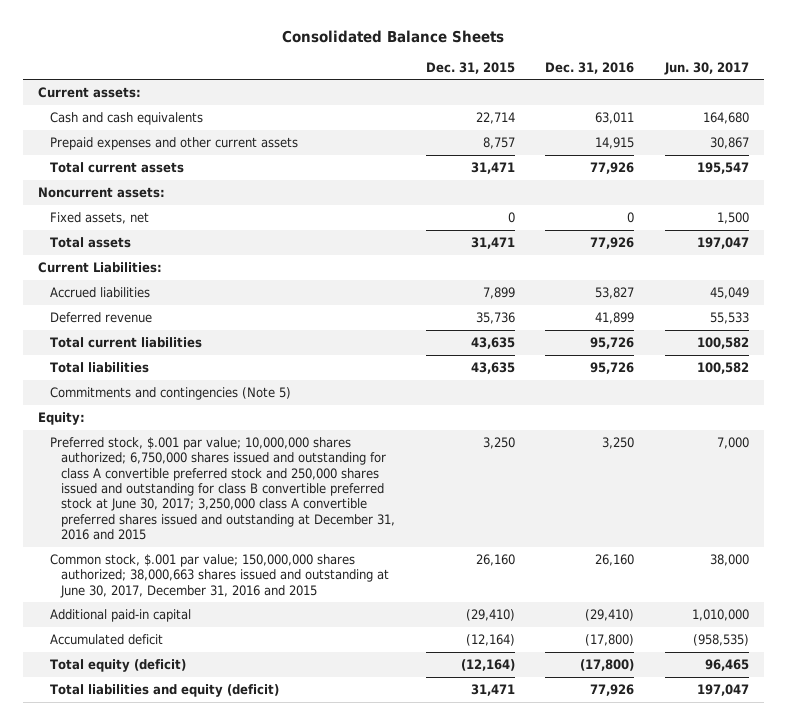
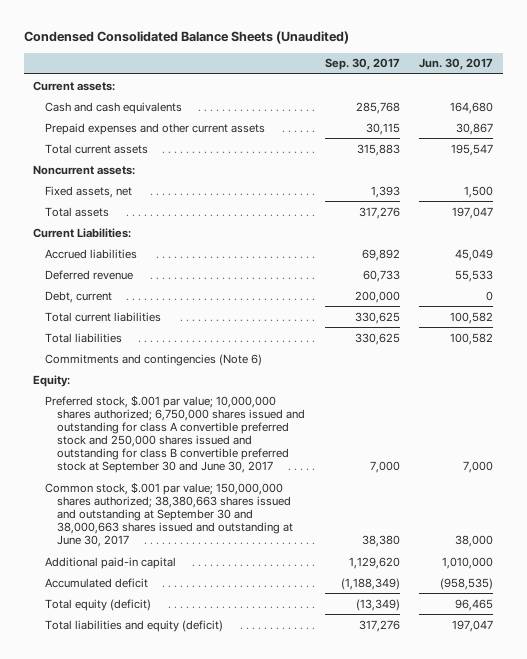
[282,30,505,44] Consolidated Balance Sheets -> [23,31,349,45] Condensed Consolidated Balance Sheets (Unaudited)
[425,61,515,74] Dec. 31, 2015 -> none
[545,61,635,74] Dec. 31, 2016 -> none
none -> [324,58,400,71] Sep. 30, 2017
none -> [45,290,113,303] Debt, current
[49,386,291,400] Commitments and contingencies (Note 5) -> [45,353,263,366] Commitments and contingencies (Note 6)
[49,436,396,540] Preferred stock, $.001 par value; 10,000,000 shares authorized; 6,750,000 shares issued and outstanding for class A convertible preferred stock and 250,000 shares issued and outstanding for class B convertible preferred stock at June 30, 2017; 3,250,000 class A convertible preferred shares issued and outstanding at December 31, 2016 and 2015 -> [45,394,306,473] Preferred stock, $.001 par value; 10,000,000 shares authorized; 6,750,000 shares issued and outstanding for class A convertible preferred stock and 250,000 shares issued and outstanding for class B convertible preferred stock at September 30 and June 30, 2017
[49,553,390,598] Common stock, $.001 par value; 150,000,000 shares authorized; 38,000,663 shares issued and outstanding at June 30, 2017, December 31, 2016 and 2015 -> [45,481,294,547] Common stock, $.001 par value; 150,000,000 shares authorized; 38,380,663 shares issued and outstanding at September 30 and 38,000,663 shares issued and outstanding at June 30, 2017

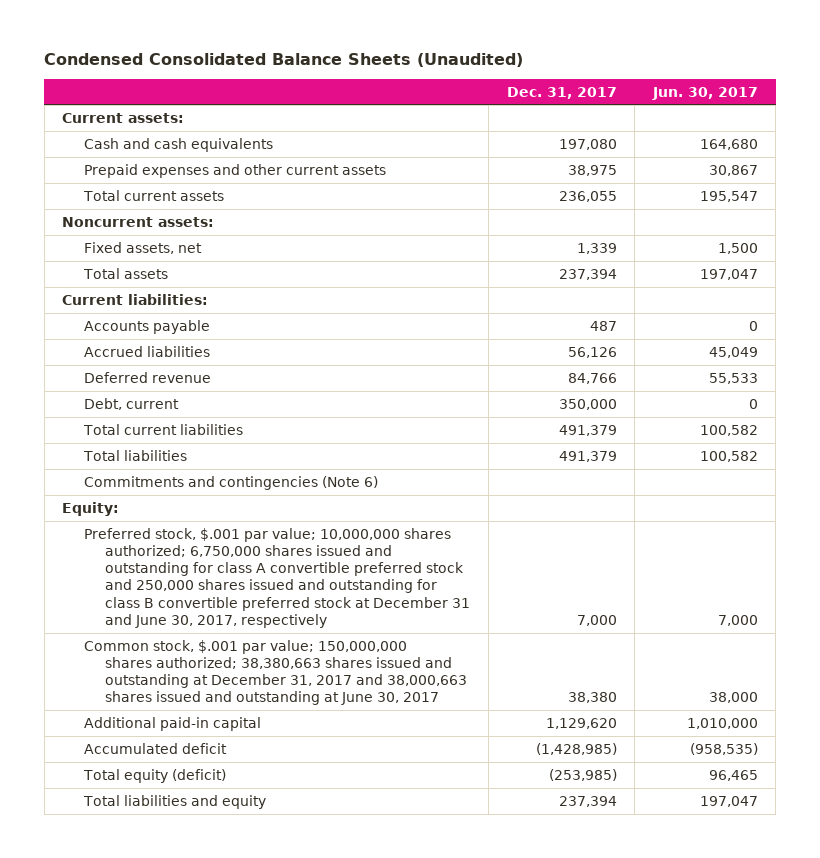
[324,58,400,71] Sep. 30, 2017 -> none
none -> [506,86,617,99] Dec. 31, 2017
[33,227,132,238] Current Liabilities: -> [62,293,209,305] Current liabilities:
none -> [83,319,210,334] Accounts payable
[45,394,306,473] Preferred stock, $.001 par value; 10,000,000 shares authorized; 6,750,000 shares issued and outstanding for class A convertible preferred stock and 250,000 shares issued and outstanding for class B convertible preferred stock at September 30 and June 30, 2017 -> [83,527,471,628] Preferred stock, $.001 par value; 10,000,000 shares authorized; 6,750,000 shares issued and outstanding for class A convertible preferred stock and 250,000 shares issued and outstanding for class B convertible preferred stock at December 31 and June 30, 2017, respectively
[45,481,294,547] Common stock, $.001 par value; 150,000,000 shares authorized; 38,380,663 shares issued and outstanding at September 30 and 38,000,663 shares issued and outstanding at June 30, 2017 -> [83,639,468,706] Common stock, $.001 par value; 150,000,000 shares authorized; 38,380,663 shares issued and outstanding at December 31, 2017 and 38,000,663 shares issued and outstanding at June 30, 2017
[45,619,224,632] Total liabilities and equity (deficit) -> [82,794,266,809] Total liabilities and equity

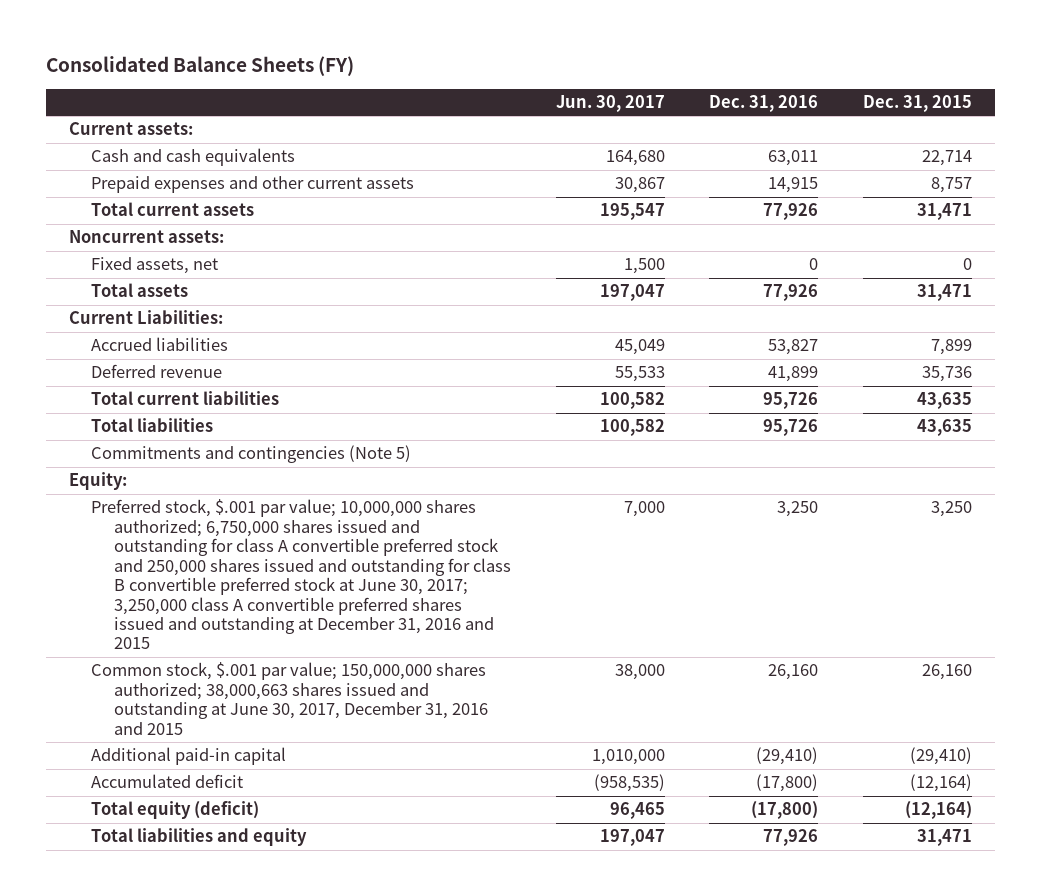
[44,53,524,68] Condensed Consolidated Balance Sheets (Unaudited) -> [46,56,355,77] Consolidated Balance Sheets (FY)
[506,86,617,99] Dec. 31, 2017 -> none
none -> [709,95,819,113] Dec. 31, 2016
none -> [863,95,973,113] Dec. 31, 2015
[83,319,210,334] Accounts payable -> none
[62,293,209,305] Current liabilities: -> [68,310,223,325] Current Liabilities:
[83,397,179,410] Debt, current -> none
[83,475,378,490] Commitments and contingencies (Note 6) -> [91,445,412,464] Commitments and contingencies (Note 5)
[83,527,471,628] Preferred stock, $.001 par value; 10,000,000 shares authorized; 6,750,000 shares issued and outstanding for class A convertible preferred stock and 250,000 shares issued and outstanding for class B convertible preferred stock at December 31 and June 30, 2017, respectively -> [91,499,511,650] Preferred stock, $.001 par value; 10,000,000 shares authorized; 6,750,000 shares issued and outstanding for class A convertible preferred stock and 250,000 shares issued and outstanding for class B convertible preferred stock at June 30, 2017; 3,250,000 class A convertible preferred shares issued and outstanding at December 31, 2016 and 2015
[83,639,468,706] Common stock, $.001 par value; 150,000,000 shares authorized; 38,380,663 shares issued and outstanding at December 31, 2017 and 38,000,663 shares issued and outstanding at June 30, 2017 -> [91,662,488,735] Common stock, $.001 par value; 150,000,000 shares authorized; 38,000,663 shares issued and outstanding at June 30, 2017, December 31, 2016 and 2015

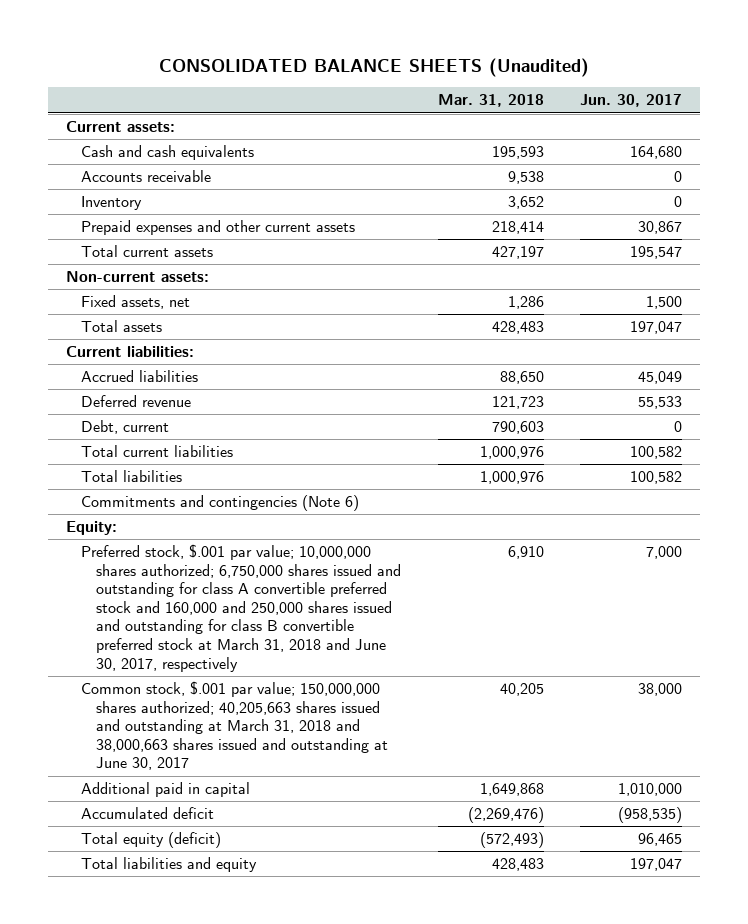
[46,56,355,77] Consolidated Balance Sheets (FY) -> [159,57,590,77] CONSOLIDATED BALANCE SHEETS (Unaudited)
[709,95,819,113] Dec. 31, 2016 -> none
[863,95,973,113] Dec. 31, 2015 -> none
none -> [437,94,544,108] Mar. 31, 2018
none -> [81,170,212,183] Accounts receivable
none -> [81,196,143,211] Inventory
[68,230,224,244] Noncurrent assets: -> [66,271,210,283] Non-current assets:
[68,310,223,325] Current Liabilities: -> [66,346,195,358] Current liabilities:
none -> [81,420,170,435] Debt, current
[91,445,412,464] Commitments and contingencies (Note 5) -> [81,495,360,512] Commitments and contingencies (Note 6)
[91,499,511,650] Preferred stock, $.001 par value; 10,000,000 shares authorized; 6,750,000 shares issued and outstanding for class A convertible preferred stock and 250,000 shares issued and outstanding for class B convertible preferred stock at June 30, 2017; 3,250,000 class A convertible preferred shares issued and outstanding at December 31, 2016 and 2015 -> [81,544,402,672] Preferred stock, $.001 par value; 10,000,000 shares authorized; 6,750,000 shares issued and outstanding for class A convertible preferred stock and 160,000 and 250,000 shares issued and outstanding for class B convertible preferred stock at March 31, 2018 and June 30, 2017, respectively
[91,662,488,735] Common stock, $.001 par value; 150,000,000 shares authorized; 38,000,663 shares issued and outstanding at June 30, 2017, December 31, 2016 and 2015 -> [81,681,389,771] Common stock, $.001 par value; 150,000,000 shares authorized; 40,205,663 shares issued and outstanding at March 31, 2018 and 38,000,663 shares issued and outstanding at June 30, 2017
[91,747,287,766] Additional paid-in capital -> [81,782,251,798] Additional paid in capital

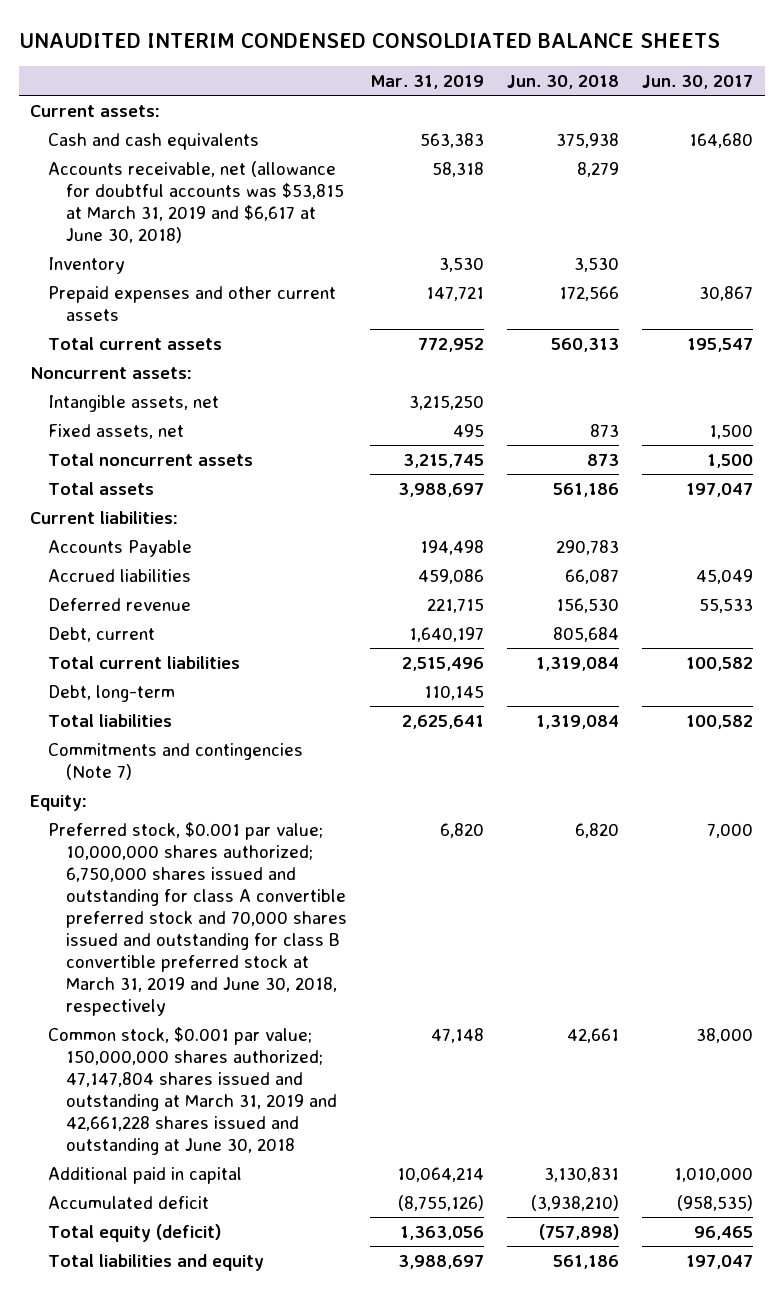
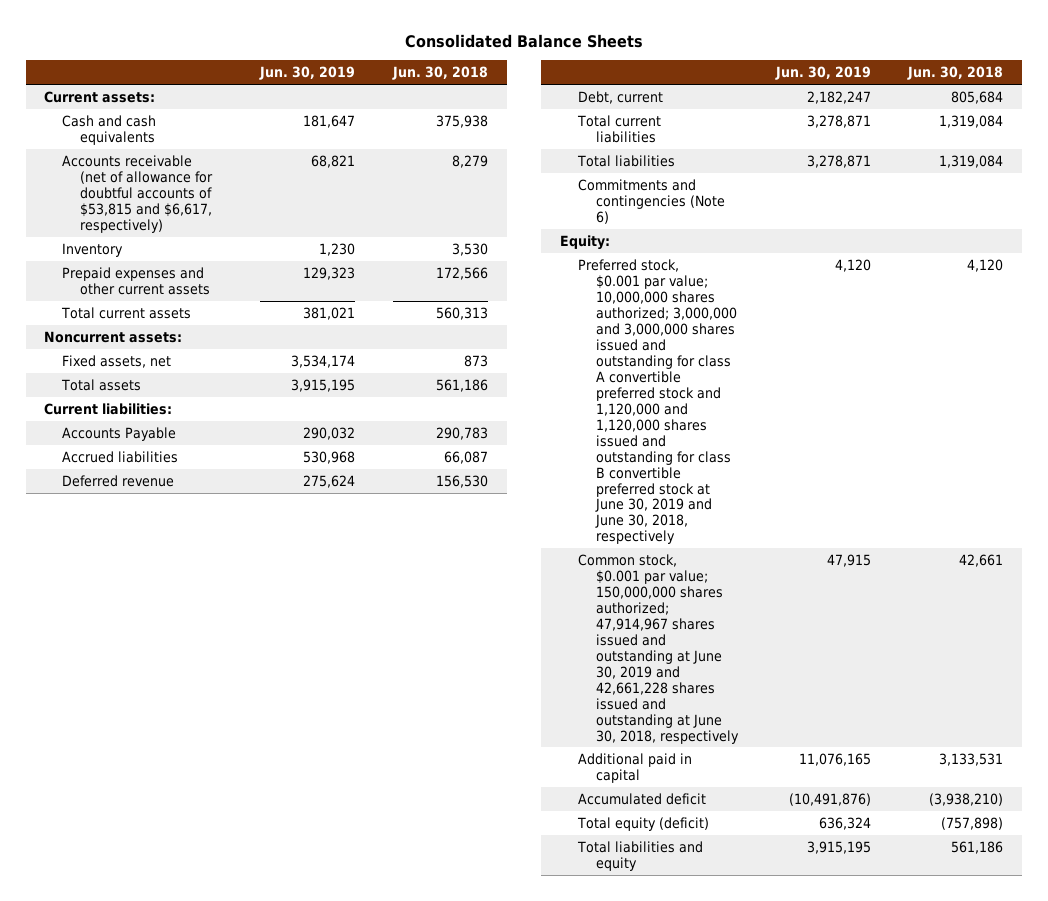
[18,32,720,48] UNAUDITED INTERIM CONDENSED CONSOLDIATED BALANCE SHEETS -> [404,33,643,48] Consolidated Balance Sheets
[370,75,485,90] Mar. 31, 2019 -> none
[642,75,754,90] Jun. 30, 2017 -> none
none -> [259,66,356,81] Jun. 30, 2019
[48,160,345,243] Accounts receivable, net (allowance for doubtful accounts was $53,815 at March 31, 2019 and $6,617 at June 30, 2018) -> [62,154,214,233] Accounts receivable (net of allowance for doubtful accounts of $53,815 and $6,617, respectively)
[48,394,220,412] Intangible assets, net -> none
[48,452,254,466] Total noncurrent assets -> none
[48,684,176,702] Debt, long-term -> none
[48,742,304,780] Commitments and contingencies (Note 7) -> [577,178,725,224] Commitments and contingencies (Note 6)
[48,821,348,1016] Preferred stock, $0.001 par value; 10,000,000 shares authorized; 6,750,000 shares issued and outstanding for class A convertible preferred stock and 70,000 shares issued and outstanding for class B convertible preferred stock at March 31, 2019 and June 30, 2018, respectively -> [577,258,737,545] Preferred stock, $0.001 par value; 10,000,000 shares authorized; 3,000,000 and 3,000,000 shares issued and outstanding for class A convertible preferred stock and 1,120,000 and 1,120,000 shares issued and outstanding for class B convertible preferred stock at June 30, 2019 and June 30, 2018, respectively
[575,822,620,838] 6,820 -> [967,258,1004,272] 4,120
[48,1026,338,1155] Common stock, $0.001 par value; 150,000,000 shares authorized; 47,147,804 shares issued and outstanding at March 31, 2019 and 42,661,228 shares issued and outstanding at June 30, 2018 -> [577,553,739,744] Common stock, $0.001 par value; 150,000,000 shares authorized; 47,914,967 shares issued and outstanding at June 30, 2019 and 42,661,228 shares issued and outstanding at June 30, 2018, respectively
[544,1166,620,1182] 3,130,831 -> [939,752,1004,766] 3,133,531

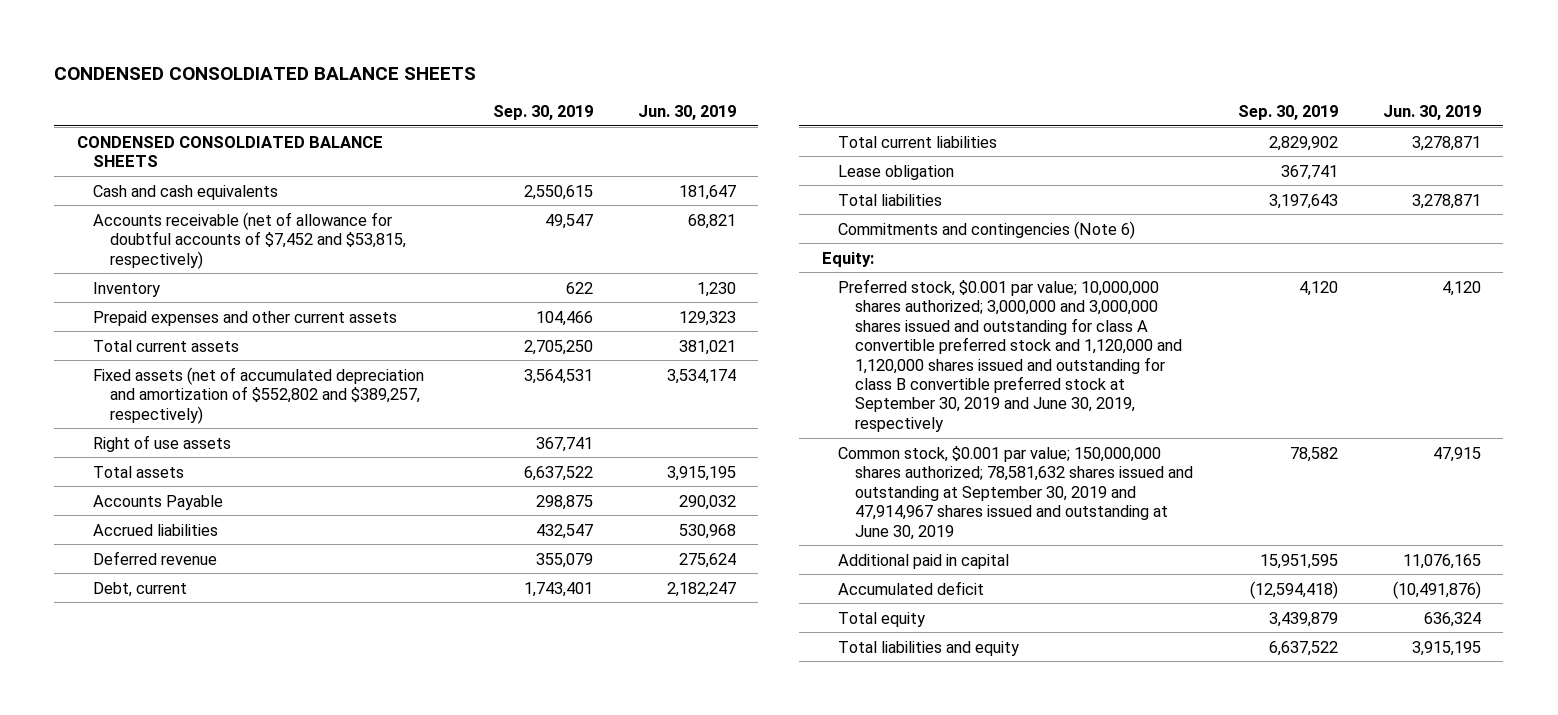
[404,33,643,48] Consolidated Balance Sheets -> [54,66,477,80] CONDENSED CONSOLDIATED BALANCE SHEETS
[391,66,488,81] Jun. 30, 2018 -> none
none -> [492,104,593,120] Sep. 30, 2019
[44,90,156,103] Current assets: -> none
none -> [76,135,383,168] CONDENSED CONSOLDIATED BALANCE SHEETS
[62,154,214,233] Accounts receivable (net of allowance for doubtful accounts of $53,815 and $6,617, respectively) -> [93,211,406,269] Accounts receivable (net of allowance for doubtful accounts of $7,452 and $53,815, respectively)
[44,330,183,343] Noncurrent assets: -> none
[62,354,172,368] Fixed assets, net -> [93,366,425,424] Fixed assets (net of accumulated depreciation and amortization of $552,802 and $389,257, respectively)
none -> [93,434,232,452] Right of use assets
[44,402,173,415] Current liabilities: -> none
none -> [838,164,955,180] Lease obligation
[577,258,737,545] Preferred stock, $0.001 par value; 10,000,000 shares authorized; 3,000,000 and 3,000,000 shares issued and outstanding for class A convertible preferred stock and 1,120,000 and 1,120,000 shares issued and outstanding for class B convertible preferred stock at June 30, 2019 and June 30, 2018, respectively -> [838,278,1182,432] Preferred stock, $0.001 par value; 10,000,000 shares authorized; 3,000,000 and 3,000,000 shares issued and outstanding for class A convertible preferred stock and 1,120,000 and 1,120,000 shares issued and outstanding for class B convertible preferred stock at September 30, 2019 and June 30, 2019, respectively
[577,553,739,744] Common stock, $0.001 par value; 150,000,000 shares authorized; 47,914,967 shares issued and outstanding at June 30, 2019 and 42,661,228 shares issued and outstanding at June 30, 2018, respectively -> [838,445,1193,540] Common stock, $0.001 par value; 150,000,000 shares authorized; 78,581,632 shares issued and outstanding at September 30, 2019 and 47,914,967 shares issued and outstanding at June 30, 2019
[576,816,709,831] Total equity (deficit) -> [838,611,926,627] Total equity

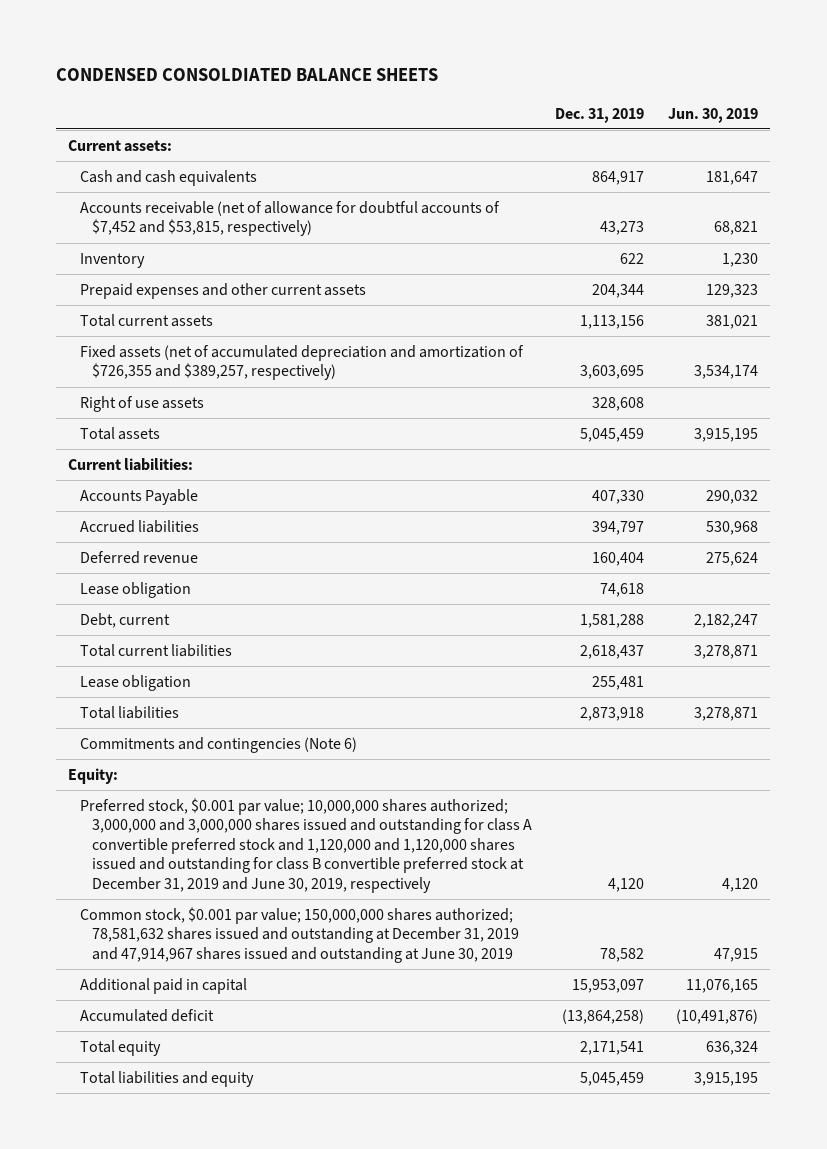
[492,104,593,120] Sep. 30, 2019 -> none
none -> [555,107,645,123] Dec. 31, 2019
[76,135,383,168] CONDENSED CONSOLDIATED BALANCE SHEETS -> none
none -> [68,139,173,152] Current assets:
[93,366,425,424] Fixed assets (net of accumulated depreciation and amortization of $552,802 and $389,257, respectively) -> [79,344,524,381] Fixed assets (net of accumulated depreciation and amortization of $726,355 and $389,257, respectively)
none -> [68,457,194,471] Current liabilities:
none -> [79,581,191,598] Lease obligation
[838,278,1182,432] Preferred stock, $0.001 par value; 10,000,000 shares authorized; 3,000,000 and 3,000,000 shares issued and outstanding for class A convertible preferred stock and 1,120,000 and 1,120,000 shares issued and outstanding for class B convertible preferred stock at September 30, 2019 and June 30, 2019, respectively -> [79,797,532,893] Preferred stock, $0.001 par value; 10,000,000 shares authorized; 3,000,000 and 3,000,000 shares issued and outstanding for class A convertible preferred stock and 1,120,000 and 1,120,000 shares issued and outstanding for class B convertible preferred stock at December 31, 2019 and June 30, 2019, respectively
[838,445,1193,540] Common stock, $0.001 par value; 150,000,000 shares authorized; 78,581,632 shares issued and outstanding at September 30, 2019 and 47,914,967 shares issued and outstanding at June 30, 2019 -> [79,906,519,963] Common stock, $0.001 par value; 150,000,000 shares authorized; 78,581,632 shares issued and outstanding at December 31, 2019 and 47,914,967 shares issued and outstanding at June 30, 2019

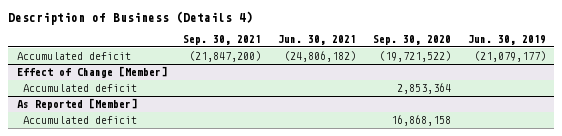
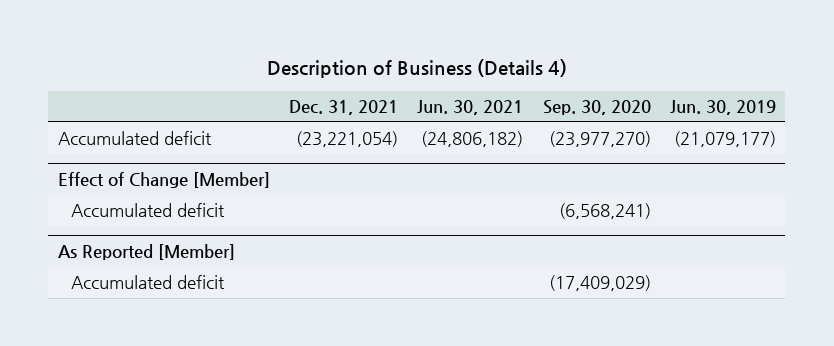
[183,34,262,45] Sep. 30, 2021 -> none
none -> [289,99,399,115] Dec. 31, 2021
[378,51,451,63] (19,721,522) -> [548,131,651,148] (23,977,270)
[396,83,451,95] 2,853,364 -> [558,203,651,220] (6,568,241)
[390,115,451,127] 16,868,158 -> [548,275,651,292] (17,409,029)

